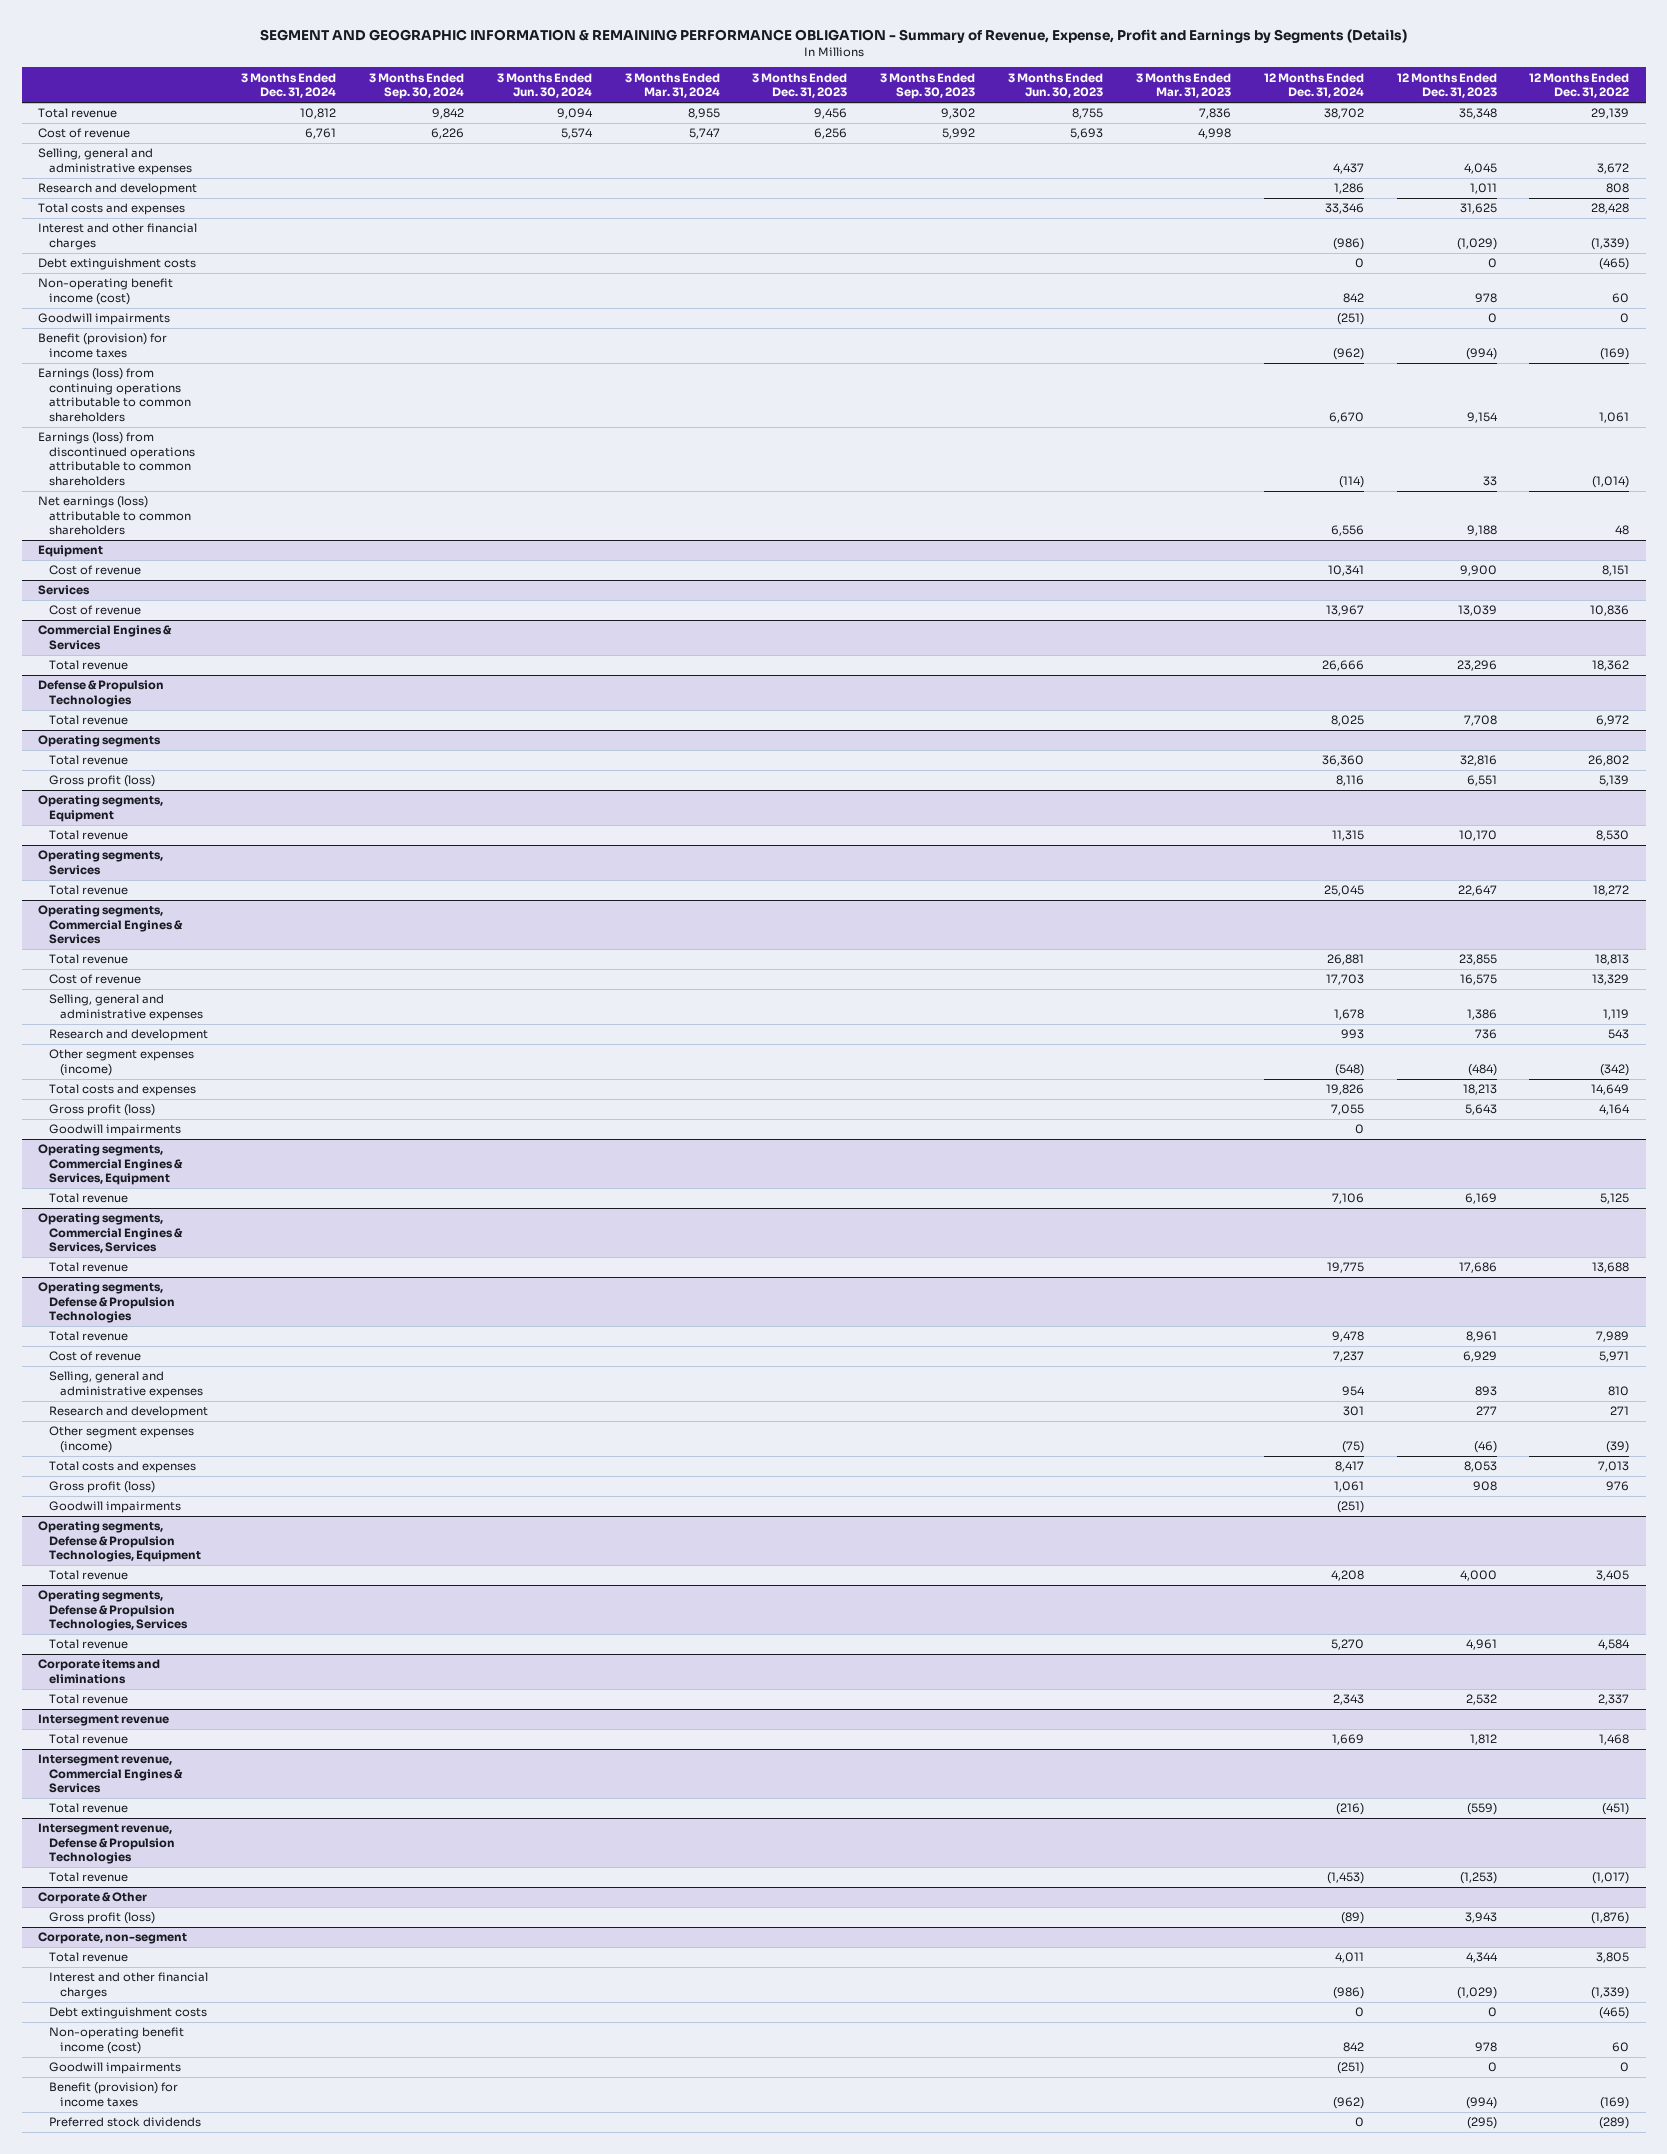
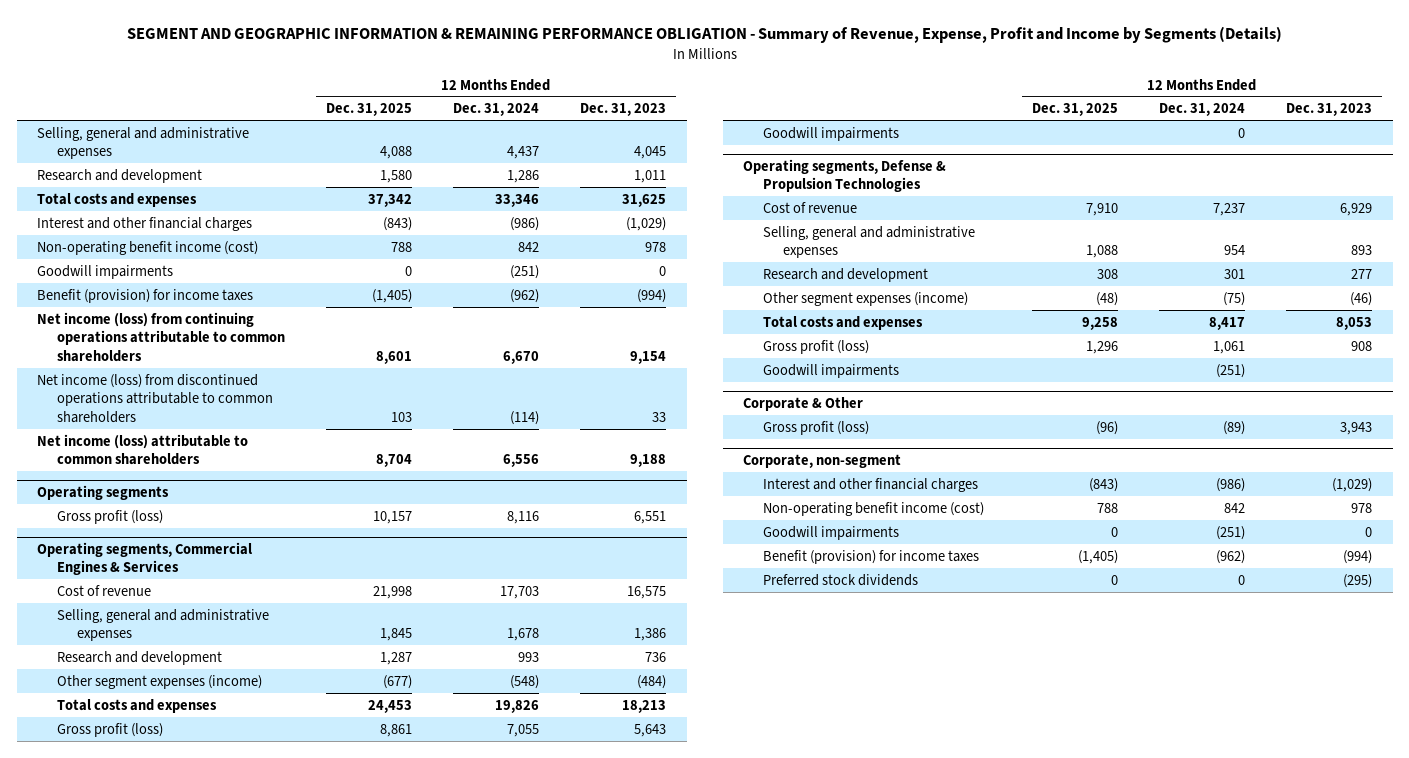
[259,28,1407,43] SEGMENT AND GEOGRAPHIC INFORMATION & REMAINING PERFORMANCE OBLIGATION - Summary of Revenue, Expense, Profit and Earnings by Segments (Details) -> [126,26,1282,44] SEGMENT AND GEOGRAPHIC INFORMATION & REMAINING PERFORMANCE OBLIGATION - Summary of Revenue, Expense, Profit and Income by Segments (Details)
[240,72,336,99] 3 Months Ended Dec. 31, 2024 -> none
[368,72,464,100] 3 Months Ended Sep. 30, 2024 -> none
[496,72,592,99] 3 Months Ended Jun. 30, 2024 -> none
[624,72,720,99] 3 Months Ended Mar. 31, 2024 -> none
[752,72,848,99] 3 Months Ended Dec. 31, 2023 -> none
[880,72,976,100] 3 Months Ended Sep. 30, 2023 -> none
[1008,72,1104,99] 3 Months Ended Jun. 30, 2023 -> none
[1135,72,1231,99] 3 Months Ended Mar. 31, 2023 -> none
[1529,72,1630,99] 12 Months Ended Dec. 31, 2022 -> none
none -> [325,103,412,117] Dec. 31, 2025
[38,108,118,119] Total revenue -> none
[38,128,131,139] Cost of revenue -> none
[38,258,197,271] Debt extinguishment costs -> none
[38,545,104,558] Equipment -> none
[49,565,142,576] Cost of revenue -> none
[38,585,91,596] Services -> none
[49,605,142,616] Cost of revenue -> none
[38,625,173,650] Commercial Engines & Services -> none
[49,660,129,671] Total revenue -> none
[38,680,165,707] Defense & Propulsion Technologies -> none
[49,715,129,726] Total revenue -> none
[38,368,192,422] Earnings (loss) from continuing operations attributable to common shareholders -> [37,311,285,362] Net income (loss) from continuing operations attributable to common shareholders
[38,432,196,486] Earnings (loss) from discontinued operations attributable to common shareholders -> [37,373,273,423] Net income (loss) from discontinued operations attributable to common shareholders
[38,496,192,536] Net earnings (loss) attributable to common shareholders -> [37,433,249,466] Net income (loss) attributable to common shareholders
[49,755,129,766] Total revenue -> none
[38,795,164,822] Operating segments, Equipment -> none
[49,830,129,841] Total revenue -> none
[38,850,164,875] Operating segments, Services -> none
[49,885,129,896] Total revenue -> none
[49,954,129,965] Total revenue -> none
[38,1144,184,1186] Operating segments, Commercial Engines & Services, Equipment -> none
[49,1193,129,1204] Total revenue -> none
[38,1213,184,1254] Operating segments, Commercial Engines & Services, Services -> none
[49,1262,129,1273] Total revenue -> none
[49,1331,129,1342] Total revenue -> none
[38,1521,202,1563] Operating segments, Defense & Propulsion Technologies, Equipment -> none
[49,1570,129,1581] Total revenue -> none
[38,1590,189,1632] Operating segments, Defense & Propulsion Technologies, Services -> none
[49,1639,129,1650] Total revenue -> none
[38,1659,161,1684] Corporate items and eliminations -> none
[49,1694,129,1705] Total revenue -> none
[38,1714,170,1727] Intersegment revenue -> none
[49,1734,129,1745] Total revenue -> none
[38,1754,184,1794] Intersegment revenue, Commercial Engines & Services -> none
[49,1803,129,1814] Total revenue -> none
[38,1823,176,1865] Intersegment revenue, Defense & Propulsion Technologies -> none
[49,1872,129,1883] Total revenue -> none
[49,1952,129,1963] Total revenue -> none
[49,2007,208,2020] Debt extinguishment costs -> none

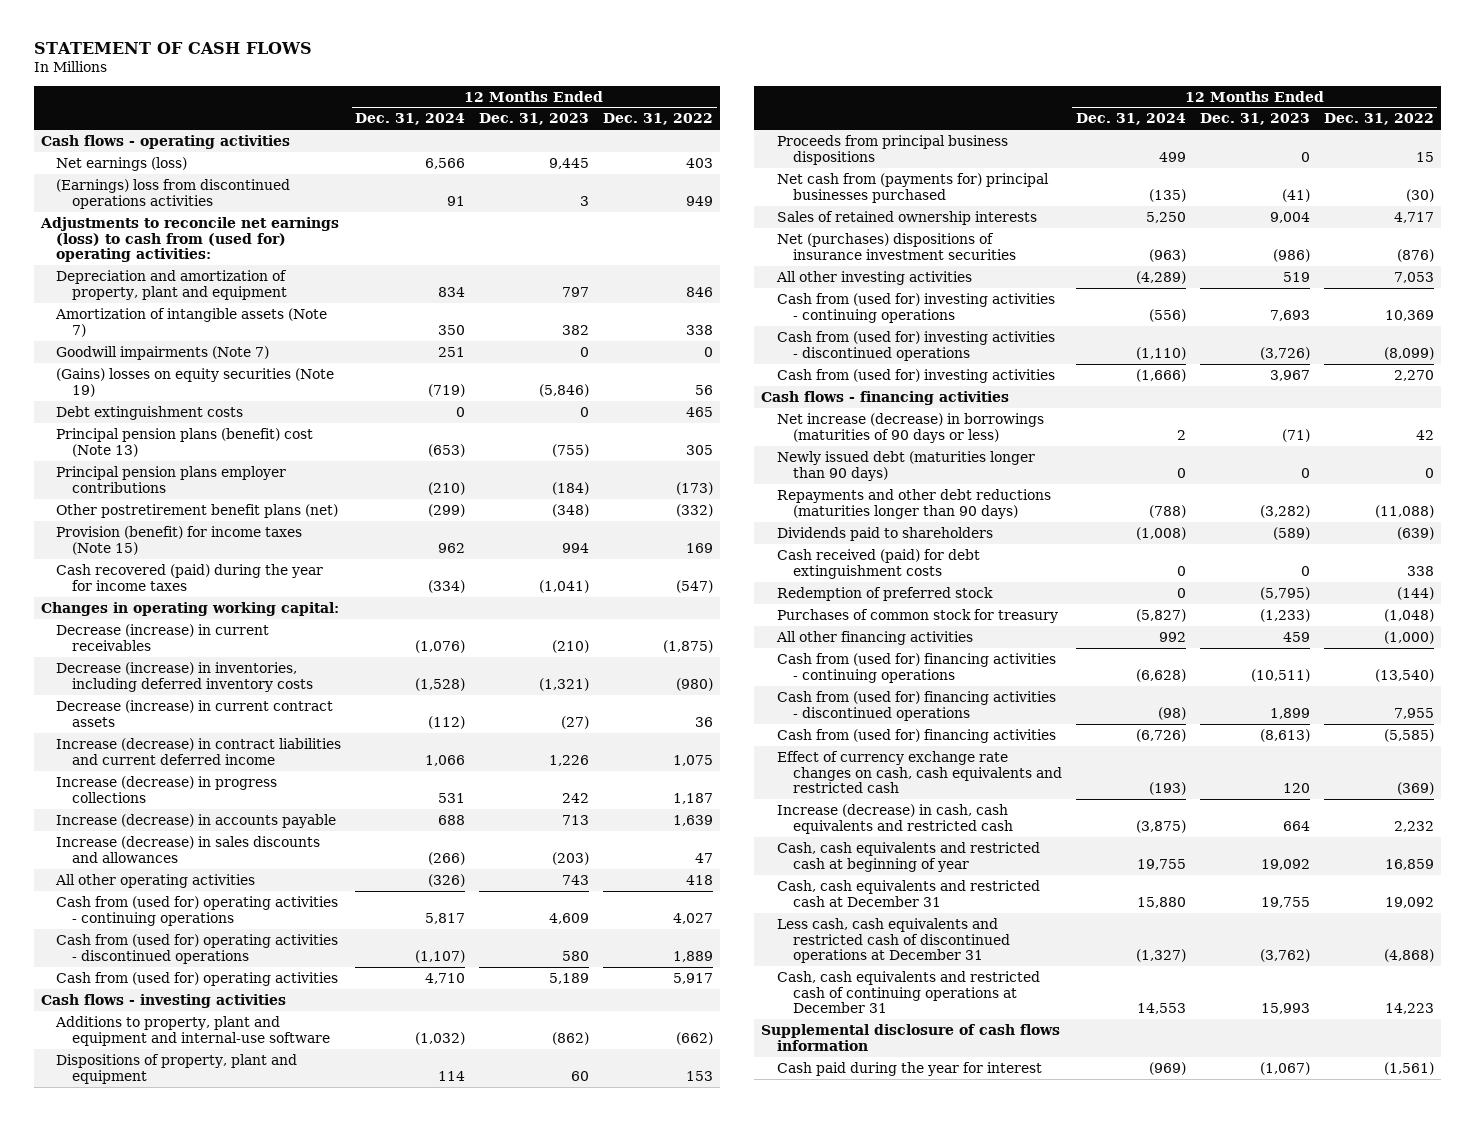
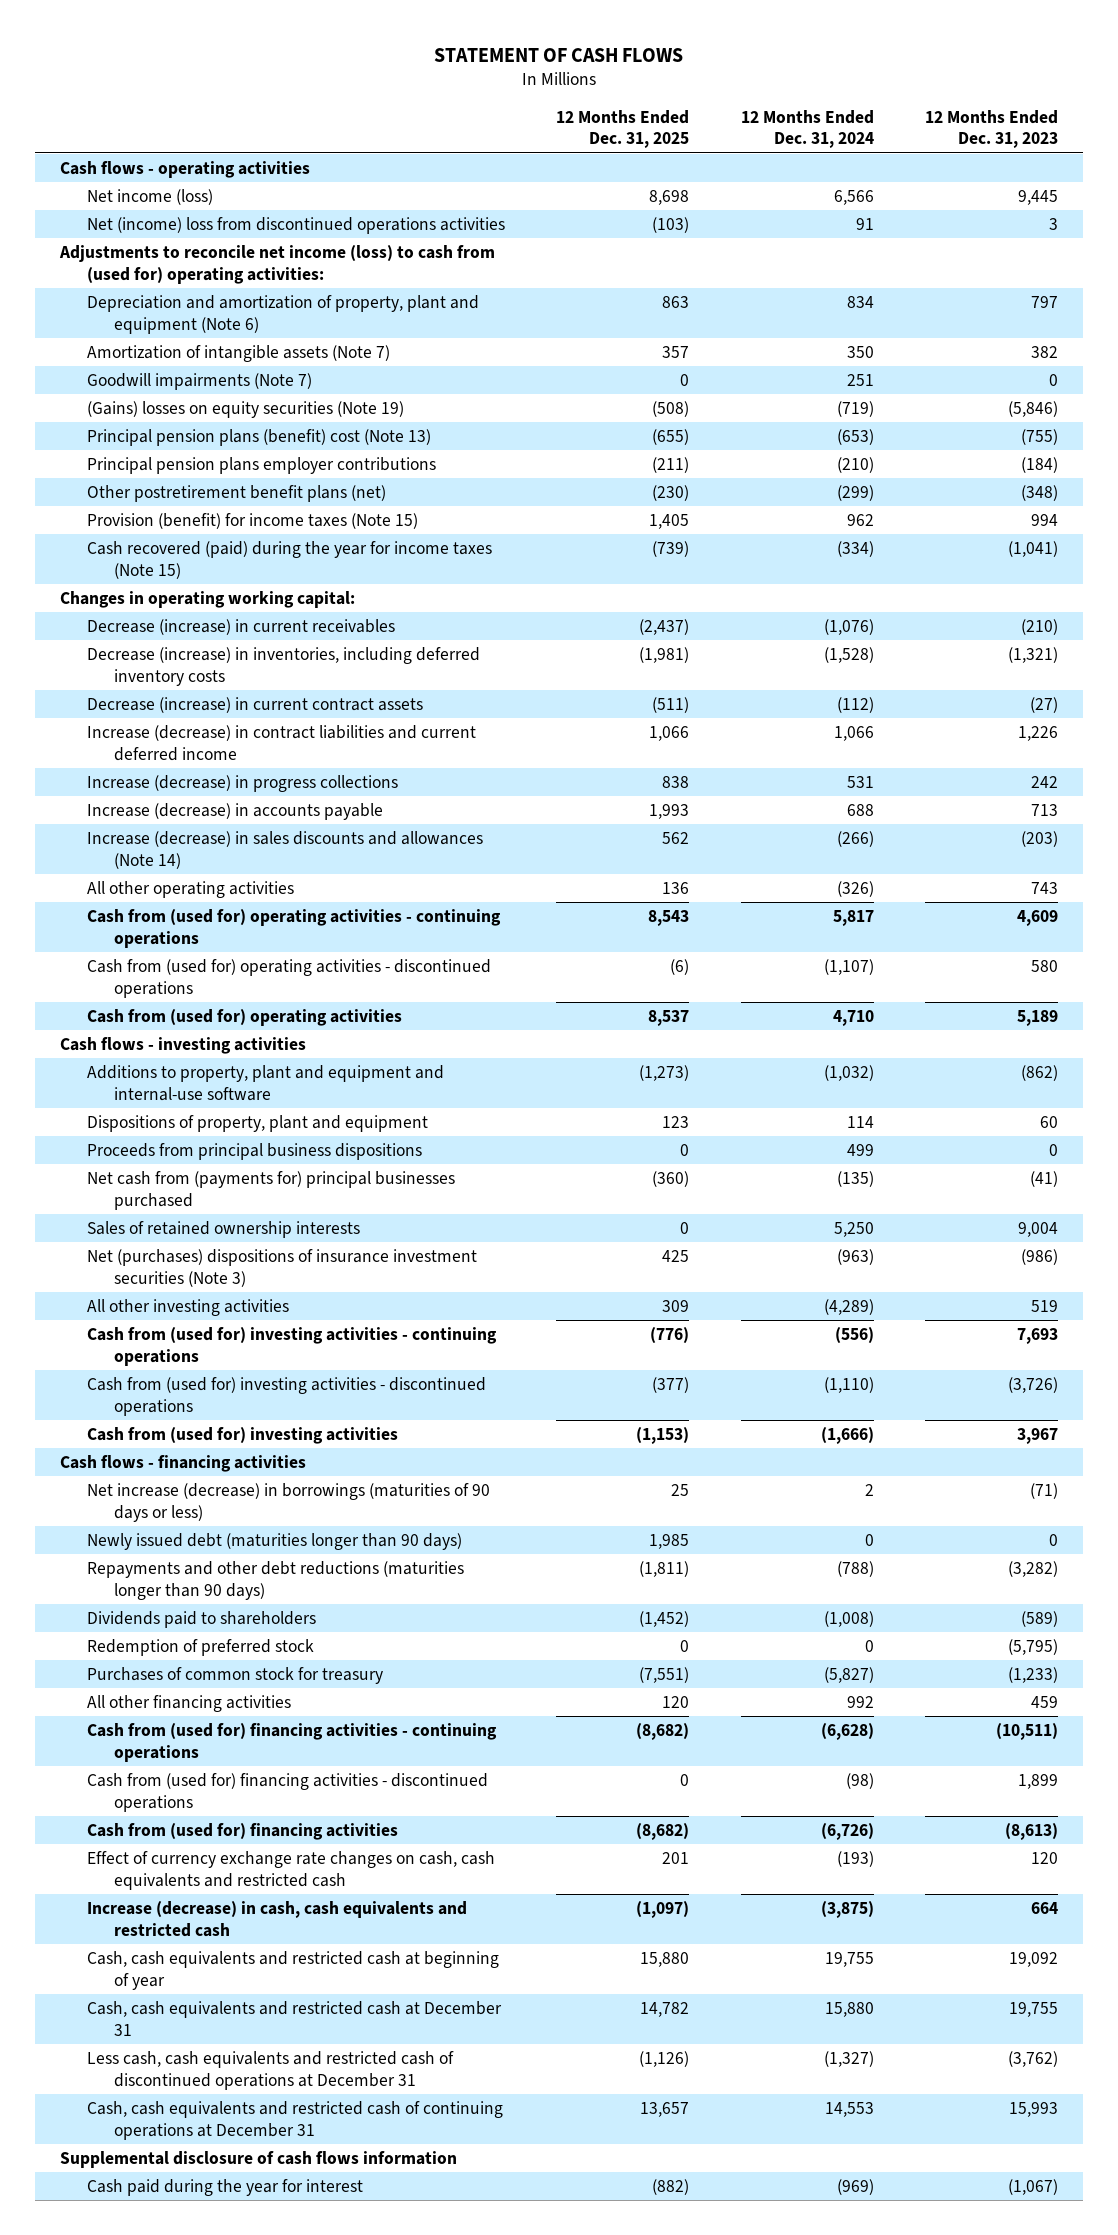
[603,113,714,126] Dec. 31, 2022 -> none
none -> [556,109,690,149] 12 Months Ended Dec. 31, 2025
[56,156,188,171] Net earnings (loss) -> [87,188,214,205] Net income (loss)
[56,178,291,209] (Earnings) loss from discontinued operations activities -> [87,216,506,234] Net (income) loss from discontinued operations activities
[39,216,339,263] Adjustments to reconcile net earnings (loss) to cash from (used for) operating activities: -> [59,244,496,284] Adjustments to reconcile net income (loss) to cash from (used for) operating activities:
[56,269,288,300] Depreciation and amortization of property, plant and equipment -> [87,294,480,334] Depreciation and amortization of property, plant and equipment (Note 6)
[56,405,244,420] Debt extinguishment costs -> none
[56,563,324,591] Cash recovered (paid) during the year for income taxes -> [87,540,493,579] Cash recovered (paid) during the year for income taxes (Note 15)
[56,835,321,863] Increase (decrease) in sales discounts and allowances -> [87,830,484,869] Increase (decrease) in sales discounts and allowances (Note 14)
[776,232,1016,260] Net (purchases) dispositions of insurance investment securities -> [87,1248,478,1287] Net (purchases) dispositions of insurance investment securities (Note 3)
[776,548,980,579] Cash received (paid) for debt extinguishment costs -> none

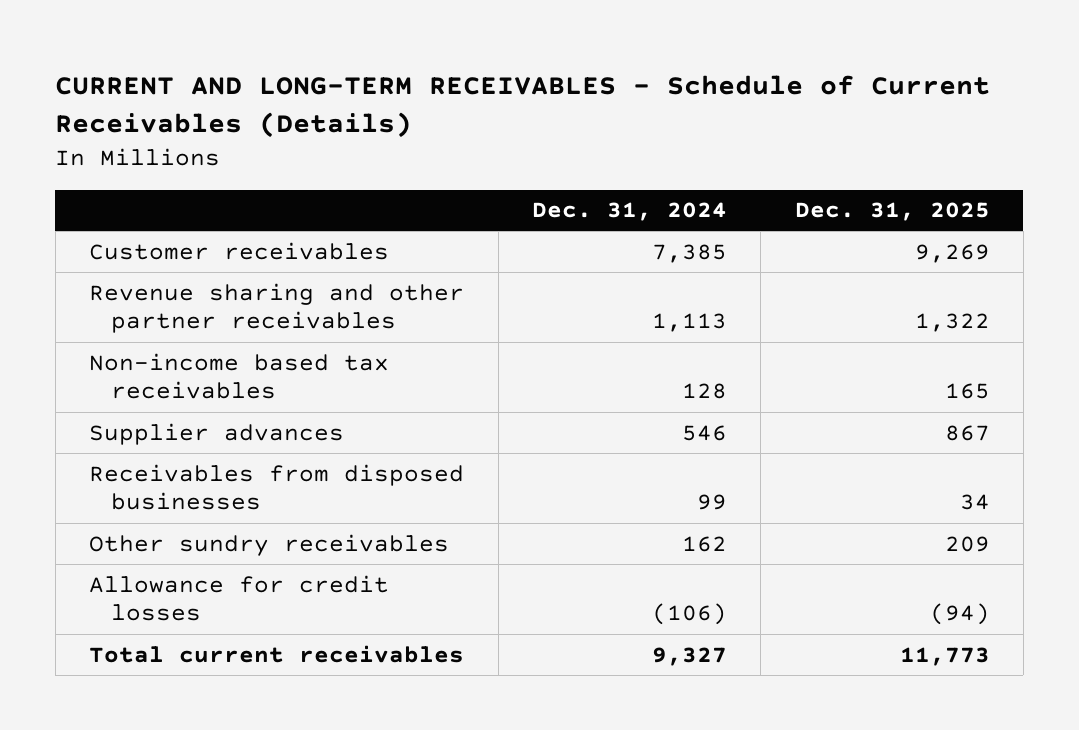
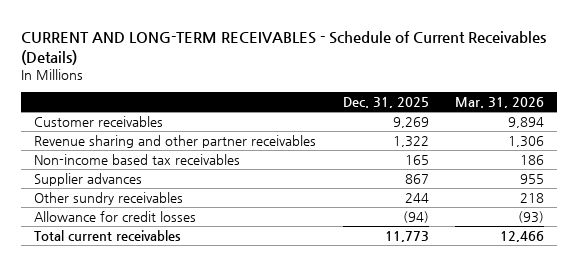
[531,202,727,222] Dec. 31, 2024 -> none
none -> [454,97,544,109] Mar. 31, 2026
[89,463,465,511] Receivables from disposed businesses -> none
[944,535,990,552] 209 -> [404,193,429,204] 244

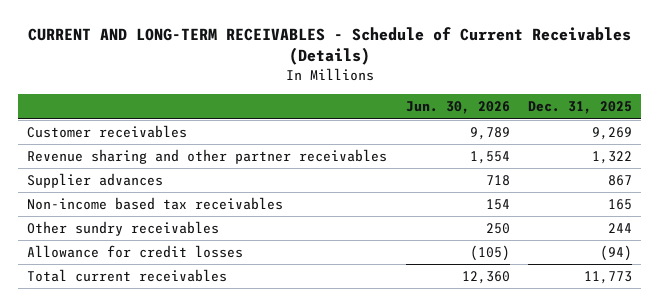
[454,97,544,109] Mar. 31, 2026 -> none
none -> [405,101,510,115] Jun. 30, 2026
[34,154,241,166] Non-income based tax receivables -> [27,197,284,211] Non-income based tax receivables

